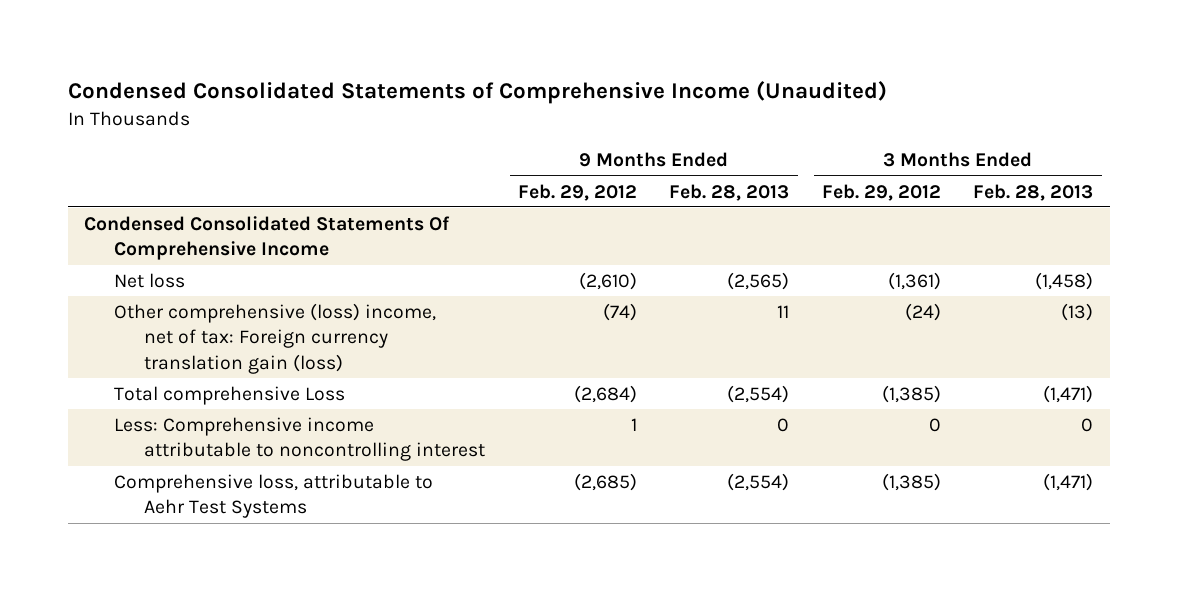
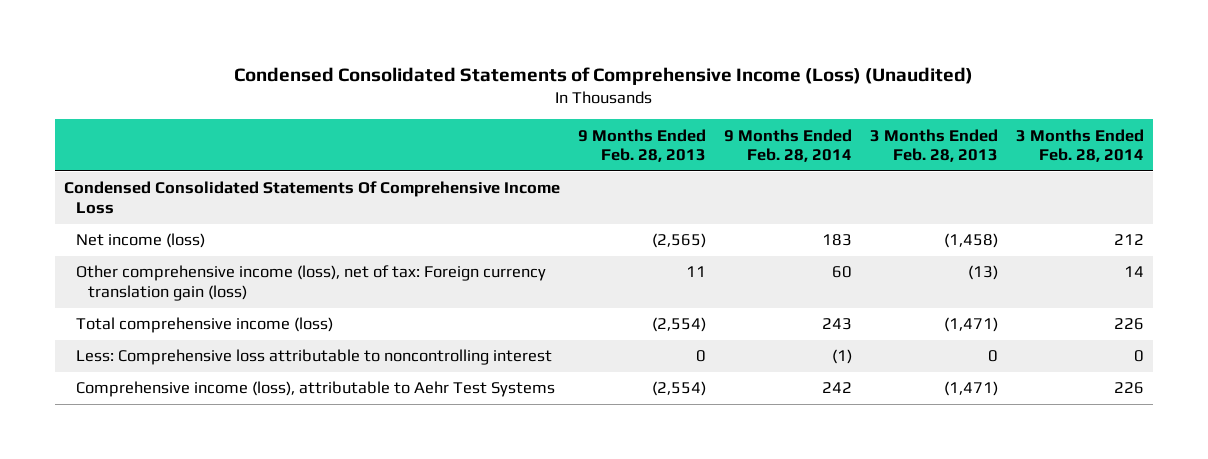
[67,81,887,105] Condensed Consolidated Statements of Comprehensive Income (Unaudited) -> [234,66,974,85] Condensed Consolidated Statements of Comprehensive Income (Loss) (Unaudited)
[517,183,637,201] Feb. 29, 2012 -> none
[821,183,941,201] Feb. 29, 2012 -> none
none -> [724,128,853,163] 9 Months Ended Feb. 28, 2014
none -> [1015,128,1144,163] 3 Months Ended Feb. 28, 2014
[84,215,451,261] Condensed Consolidated Statements Of Comprehensive Income -> [64,181,561,215] Condensed Consolidated Statements Of Comprehensive Income Loss
[114,272,186,288] Net loss -> [76,233,206,249] Net income (loss)
[114,302,437,374] Other comprehensive (loss) income, net of tax: Foreign currency translation gain (loss) -> [76,265,547,302] Other comprehensive income (loss), net of tax: Foreign currency translation gain (loss)
[114,385,346,405] Total comprehensive Loss -> [76,317,334,334] Total comprehensive income (loss)
[114,416,486,462] Less: Comprehensive income attributable to noncontrolling interest -> [76,349,553,366] Less: Comprehensive loss attributable to noncontrolling interest
[114,473,434,519] Comprehensive loss, attributable to Aehr Test Systems -> [76,381,556,398] Comprehensive income (loss), attributable to Aehr Test Systems

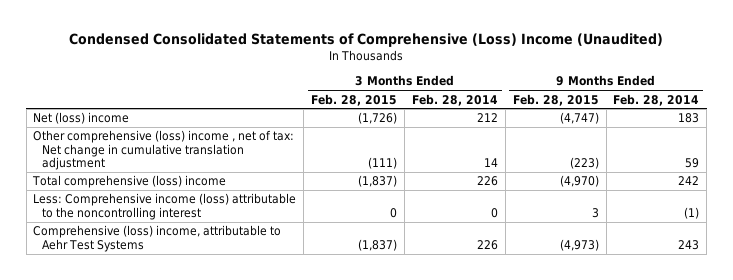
[234,66,974,85] Condensed Consolidated Statements of Comprehensive Income (Loss) (Unaudited) -> [69,33,664,48] Condensed Consolidated Statements of Comprehensive (Loss) Income (Unaudited)
[578,128,707,163] 9 Months Ended Feb. 28, 2013 -> none
[869,128,998,163] 3 Months Ended Feb. 28, 2013 -> none
none -> [311,93,398,106] Feb. 28, 2015
none -> [512,93,599,106] Feb. 28, 2015
[64,181,561,215] Condensed Consolidated Statements Of Comprehensive Income Loss -> none
[76,233,206,249] Net income (loss) -> [33,112,130,125] Net (loss) income
[76,265,547,302] Other comprehensive income (loss), net of tax: Foreign currency translation gain (loss) -> [33,130,295,171] Other comprehensive (loss) income , net of tax: Net change in cumulative translation adjustment
[832,266,853,279] 60 -> [685,158,700,169] 59
[76,317,334,334] Total comprehensive income (loss) -> [32,175,227,189] Total comprehensive (loss) income
[822,318,853,331] 243 -> [678,176,700,186] 242
[76,349,553,366] Less: Comprehensive loss attributable to noncontrolling interest -> [33,193,297,220] Less: Comprehensive income (loss) attributable to the noncontrolling interest
[76,381,556,398] Comprehensive income (loss), attributable to Aehr Test Systems -> [33,225,282,252] Comprehensive (loss) income, attributable to Aehr Test Systems
[822,382,853,394] 242 -> [678,239,700,250] 243

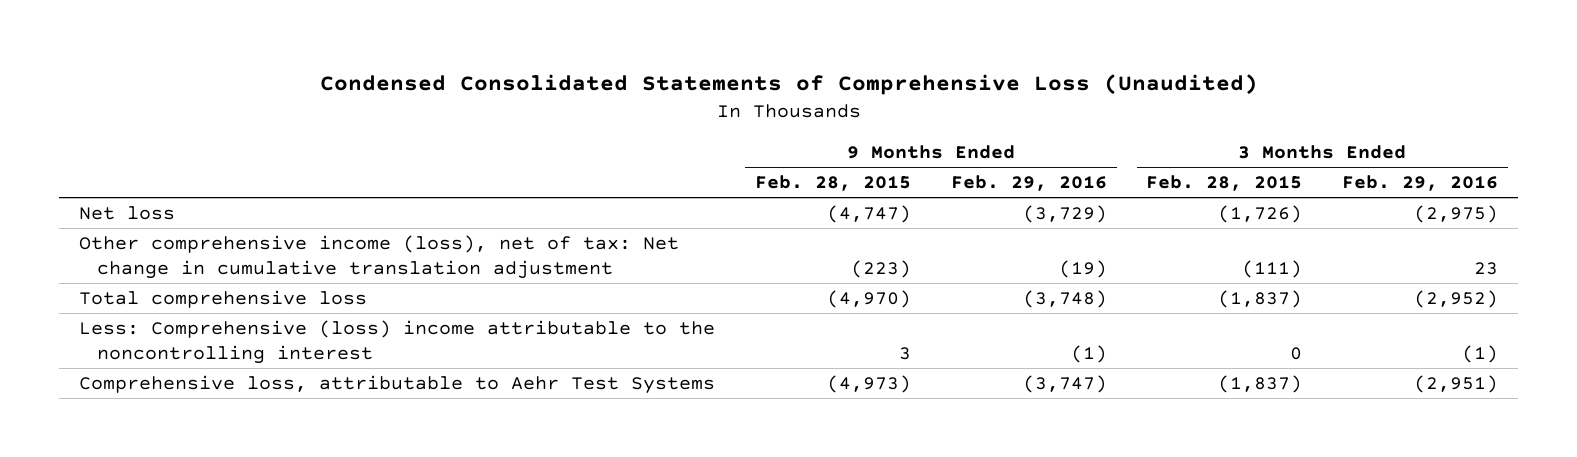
[69,33,664,48] Condensed Consolidated Statements of Comprehensive (Loss) Income (Unaudited) -> [319,74,1258,96] Condensed Consolidated Statements of Comprehensive Loss (Unaudited)
[411,93,498,106] Feb. 28, 2014 -> none
[613,93,700,106] Feb. 28, 2014 -> none
none -> [950,175,1107,192] Feb. 29, 2016
none -> [1342,175,1499,192] Feb. 29, 2016
[33,112,130,125] Net (loss) income -> [79,205,176,220] Net loss
[33,130,295,171] Other comprehensive (loss) income , net of tax: Net change in cumulative translation adjustment -> [79,234,680,279] Other comprehensive income (loss), net of tax: Net change in cumulative translation adjustment
[32,175,227,189] Total comprehensive (loss) income -> [79,289,368,308] Total comprehensive loss
[33,193,297,220] Less: Comprehensive income (loss) attributable to the noncontrolling interest -> [79,319,716,364] Less: Comprehensive (loss) income attributable to the noncontrolling interest
[33,225,282,252] Comprehensive (loss) income, attributable to Aehr Test Systems -> [79,374,716,394] Comprehensive loss, attributable to Aehr Test Systems

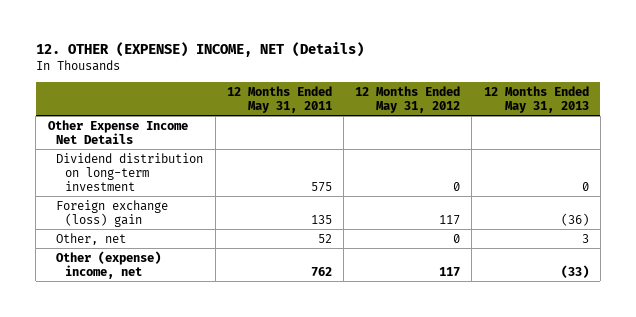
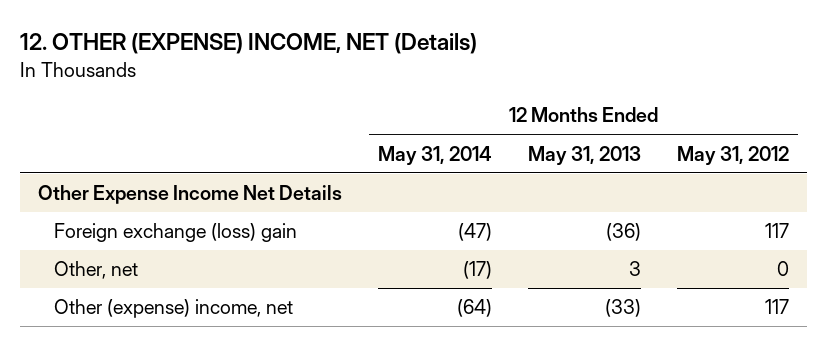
[226,85,332,113] 12 Months Ended May 31, 2011 -> none
none -> [378,145,493,165] May 31, 2014
[56,152,204,191] Dividend distribution on long-term investment -> none

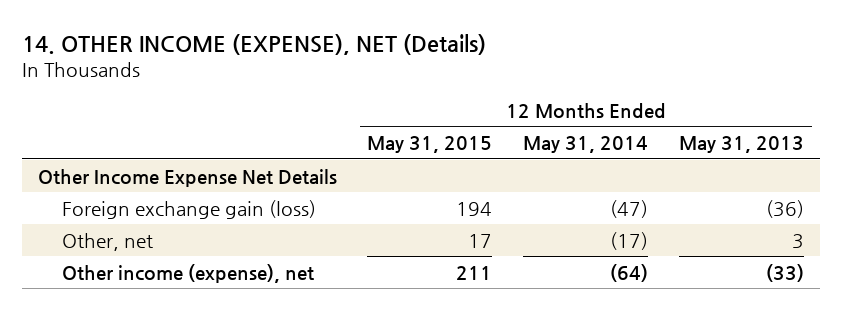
[20,33,478,55] 12. OTHER (EXPENSE) INCOME, NET (Details) -> [22,33,487,55] 14. OTHER INCOME (EXPENSE), NET (Details)
[677,145,790,165] May 31, 2012 -> none
none -> [367,136,493,154] May 31, 2015
[38,185,343,205] Other Expense Income Net Details -> [37,168,337,187] Other Income Expense Net Details
[54,223,298,243] Foreign exchange (loss) gain -> [62,199,317,219] Foreign exchange gain (loss)
[54,299,294,319] Other (expense) income, net -> [62,263,315,283] Other income (expense), net

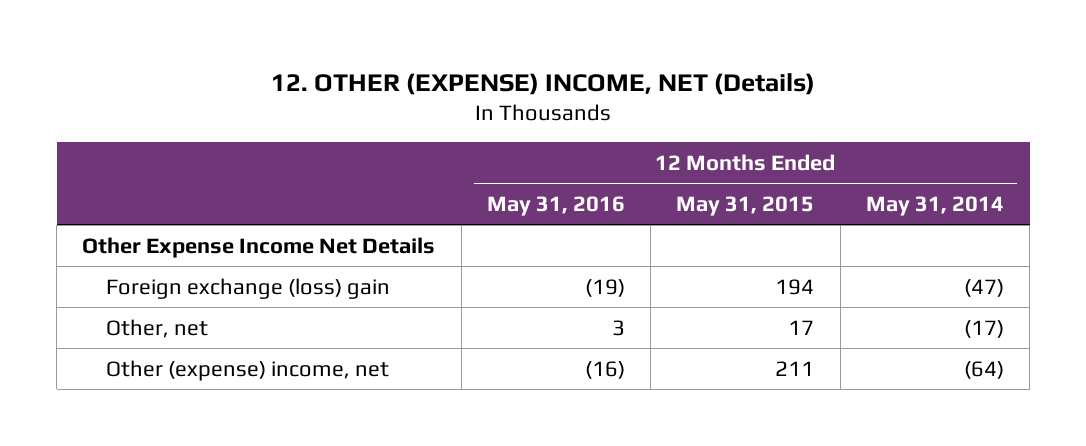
[22,33,487,55] 14. OTHER INCOME (EXPENSE), NET (Details) -> [271,72,816,95] 12. OTHER (EXPENSE) INCOME, NET (Details)
[679,136,805,154] May 31, 2013 -> none
none -> [486,196,625,217] May 31, 2016
[37,168,337,187] Other Income Expense Net Details -> [82,236,436,258] Other Expense Income Net Details
[62,199,317,219] Foreign exchange gain (loss) -> [106,277,391,299] Foreign exchange (loss) gain
[62,263,315,283] Other income (expense), net -> [106,359,390,381] Other (expense) income, net

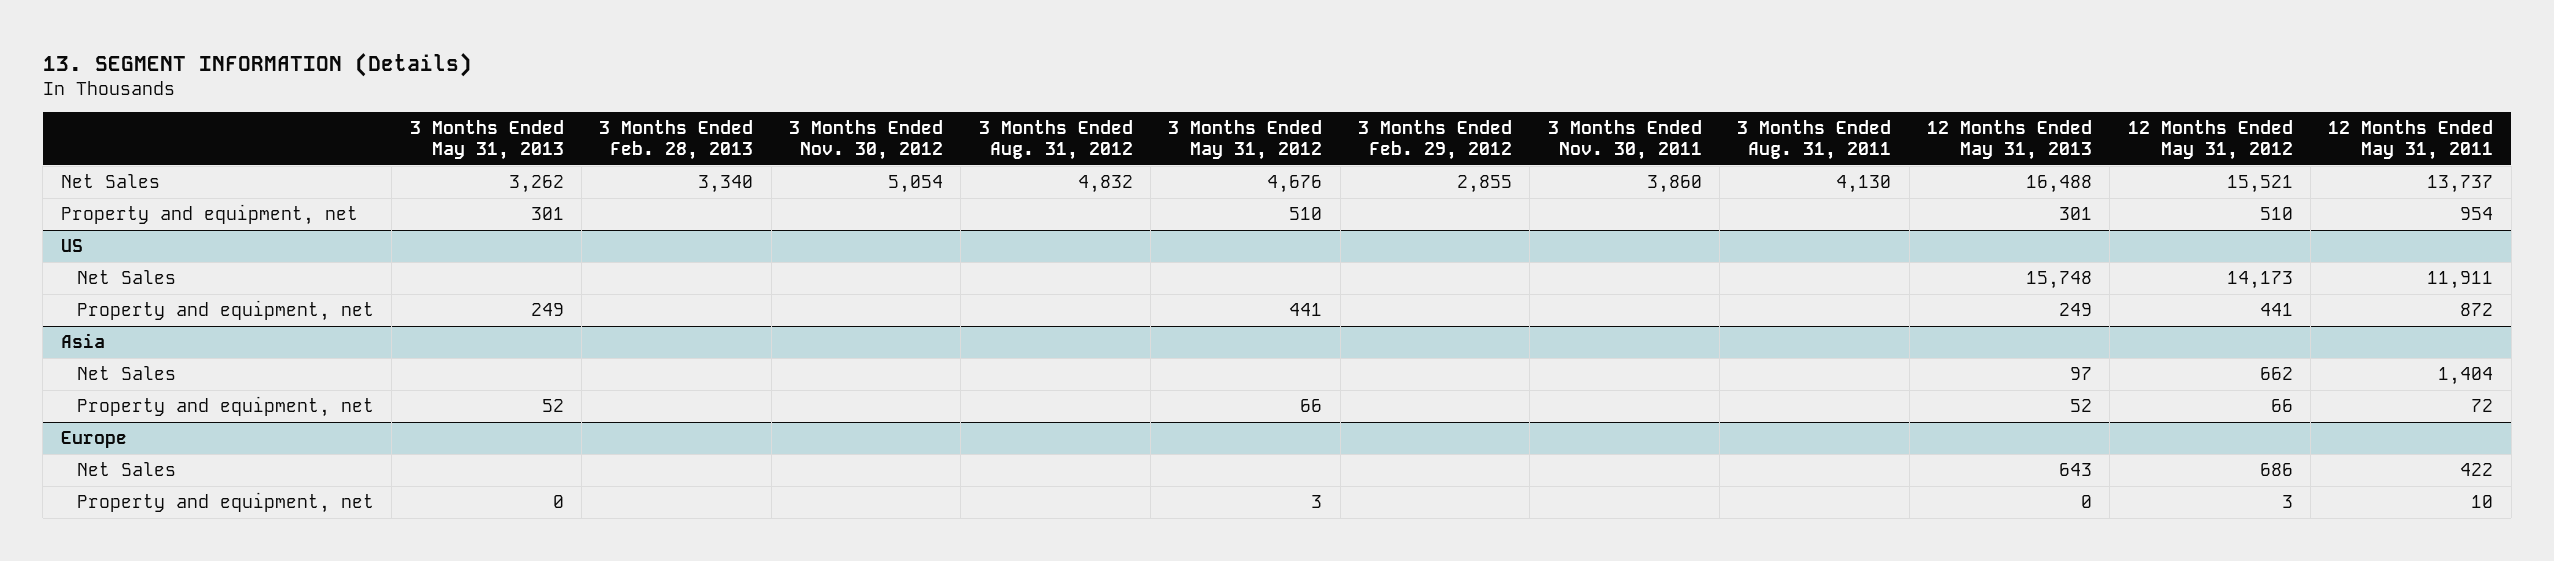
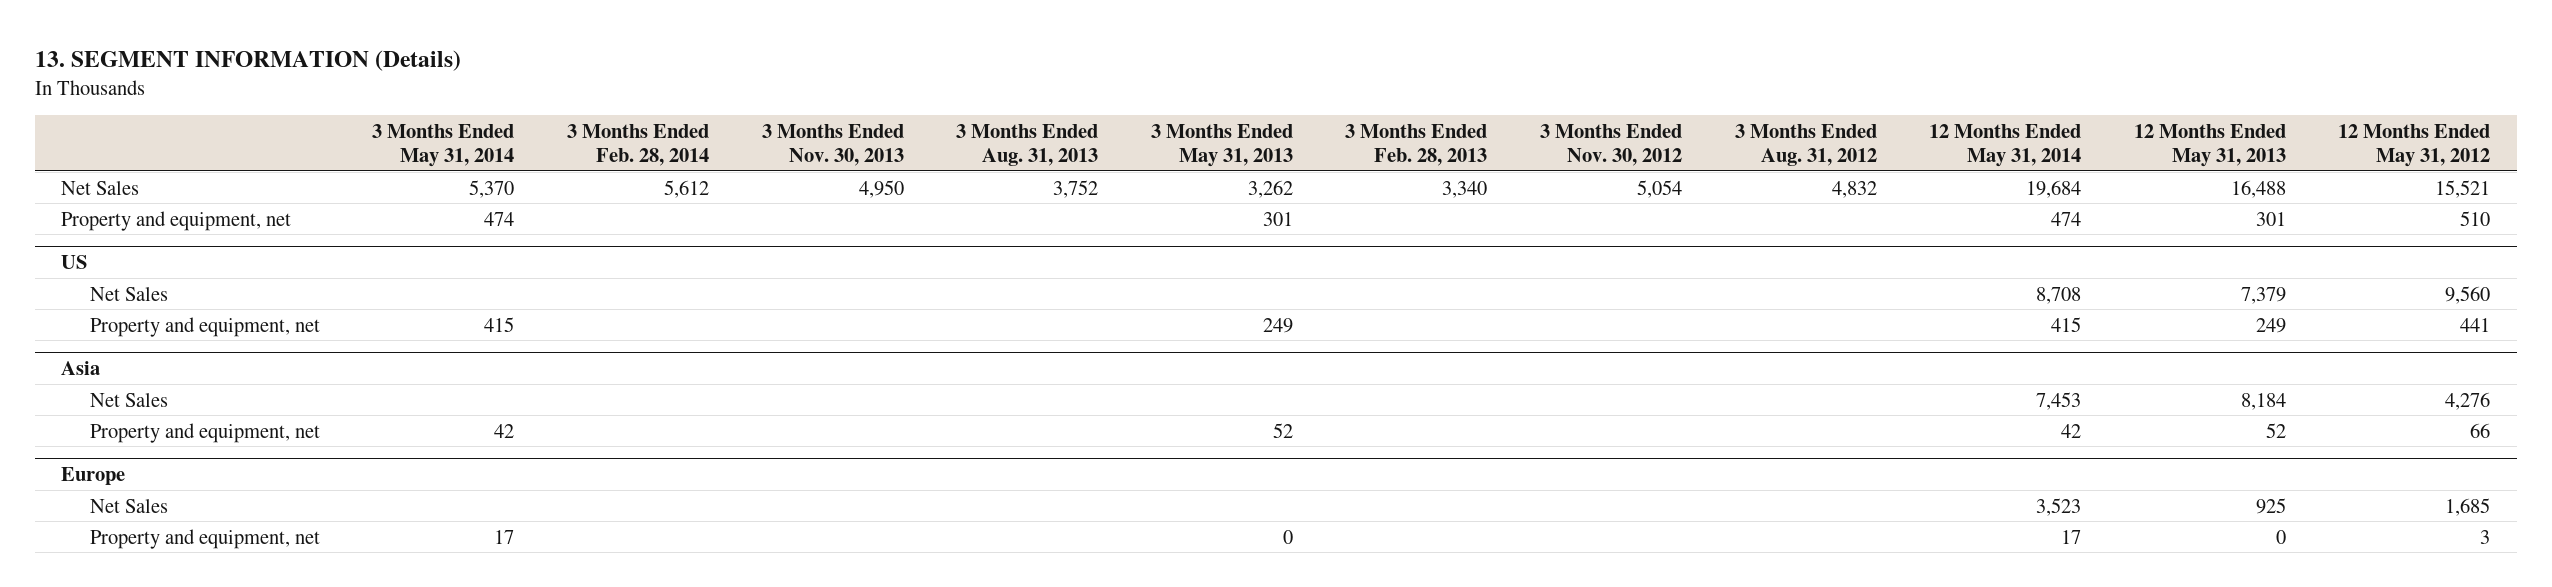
[1168,120,1323,160] 3 Months Ended May 31, 2012 -> none
[1358,120,1513,160] 3 Months Ended Feb. 29, 2012 -> none
[1547,120,1702,160] 3 Months Ended Nov. 30, 2011 -> none
[1737,120,1892,160] 3 Months Ended Aug. 31, 2011 -> none
[2328,120,2494,160] 12 Months Ended May 31, 2011 -> none
none -> [372,123,515,168] 3 Months Ended May 31, 2014
none -> [567,123,710,167] 3 Months Ended Feb. 28, 2014
none -> [761,123,904,167] 3 Months Ended Nov. 30, 2013
none -> [956,123,1099,167] 3 Months Ended Aug. 31, 2013
none -> [1929,123,2082,168] 12 Months Ended May 31, 2014
[2026,271,2093,290] 15,748 -> [2240,286,2286,304] 7,379
[2226,271,2293,290] 14,173 -> [2445,285,2491,304] 9,560
[2070,367,2093,381] 97 -> [2240,392,2286,410] 8,184
[2259,367,2293,381] 662 -> [2445,391,2491,410] 4,276
[2059,463,2093,477] 643 -> [2255,497,2286,514] 925
[2259,463,2293,477] 686 -> [2445,497,2491,516] 1,685

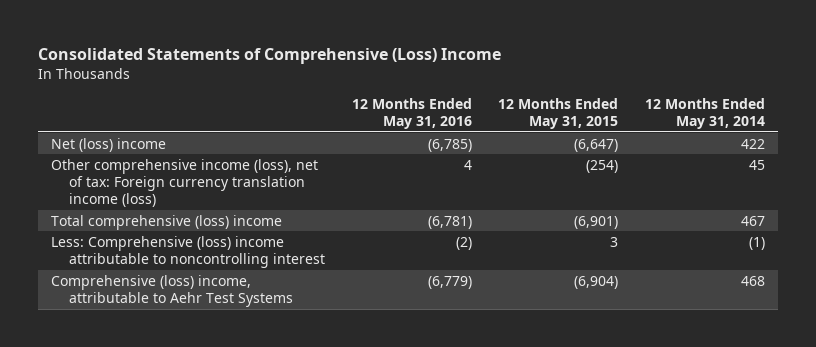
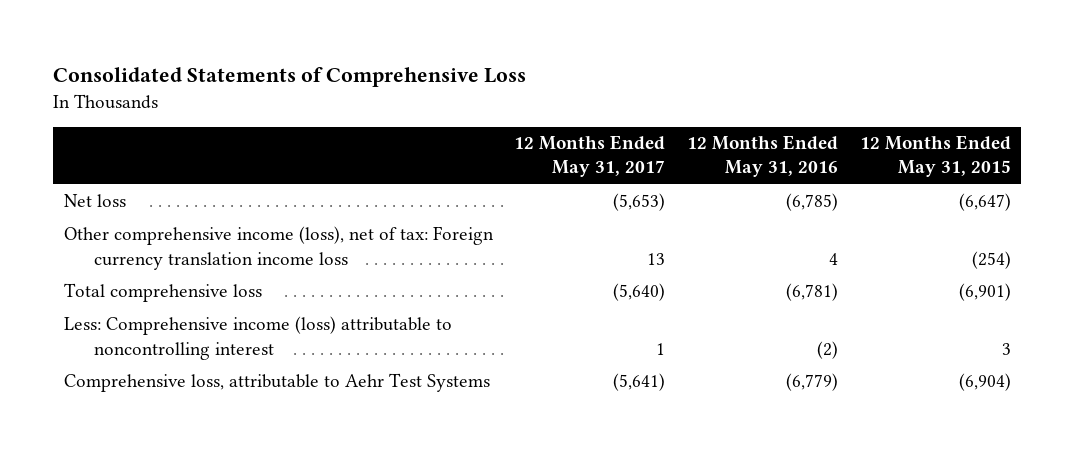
[38,48,502,65] Consolidated Statements of Comprehensive (Loss) Income -> [52,67,526,88] Consolidated Statements of Comprehensive Loss
[644,97,765,130] 12 Months Ended May 31, 2014 -> none
none -> [514,135,666,178] 12 Months Ended May 31, 2017
[51,137,167,152] Net (loss) income -> [63,194,126,208] Net loss
[51,158,319,208] Other comprehensive income (loss), net of tax: Foreign currency translation income (loss) -> [63,226,494,270] Other comprehensive income (loss), net of tax: Foreign currency translation income loss
[51,214,283,230] Total comprehensive (loss) income -> [63,283,262,303] Total comprehensive loss
[51,235,326,269] Less: Comprehensive (loss) income attributable to noncontrolling interest -> [63,316,452,360] Less: Comprehensive income (loss) attributable to noncontrolling interest
[51,274,294,308] Comprehensive (loss) income, attributable to Aehr Test Systems -> [63,373,490,393] Comprehensive loss, attributable to Aehr Test Systems

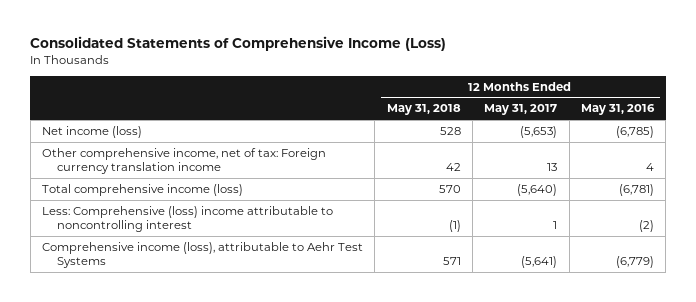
[52,67,526,88] Consolidated Statements of Comprehensive Loss -> [30,36,447,52] Consolidated Statements of Comprehensive Income (Loss)
[859,135,1011,178] 12 Months Ended May 31, 2015 -> none
none -> [386,104,461,116] May 31, 2018
[63,194,126,208] Net loss -> [42,125,143,138] Net income (loss)
[63,226,494,270] Other comprehensive income (loss), net of tax: Foreign currency translation income loss -> [42,147,327,175] Other comprehensive income, net of tax: Foreign currency translation income
[63,283,262,303] Total comprehensive loss -> [42,183,244,196] Total comprehensive income (loss)
[63,316,452,360] Less: Comprehensive income (loss) attributable to noncontrolling interest -> [42,205,334,233] Less: Comprehensive (loss) income attributable to noncontrolling interest
[63,373,490,393] Comprehensive loss, attributable to Aehr Test Systems -> [42,241,364,269] Comprehensive income (loss), attributable to Aehr Test Systems

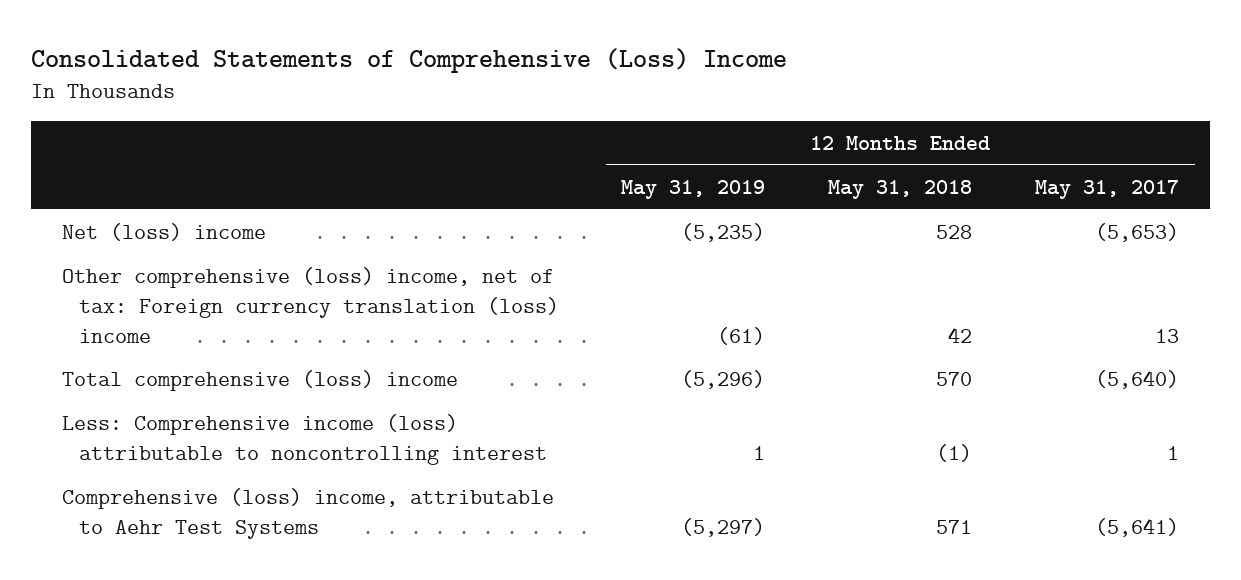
[30,36,447,52] Consolidated Statements of Comprehensive Income (Loss) -> [30,47,787,73] Consolidated Statements of Comprehensive (Loss) Income
[581,104,656,116] May 31, 2016 -> none
none -> [621,179,766,199] May 31, 2019
[42,125,143,138] Net income (loss) -> [62,222,267,241] Net (loss) income
[42,147,327,175] Other comprehensive income, net of tax: Foreign currency translation income -> [62,266,559,343] Other comprehensive (loss) income, net of tax: Foreign currency translation (loss) income
[42,183,244,196] Total comprehensive income (loss) -> [62,369,459,391] Total comprehensive (loss) income
[42,205,334,233] Less: Comprehensive (loss) income attributable to noncontrolling interest -> [62,413,547,465] Less: Comprehensive income (loss) attributable to noncontrolling interest
[42,241,364,269] Comprehensive income (loss), attributable to Aehr Test Systems -> [62,487,555,539] Comprehensive (loss) income, attributable to Aehr Test Systems

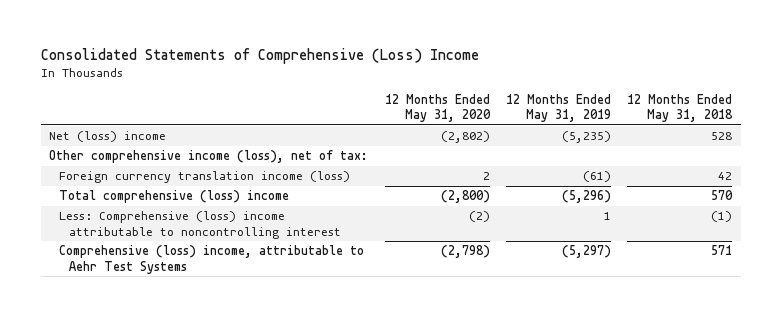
[1035,179,1180,199] May 31, 2017 -> none
none -> [384,93,491,123] 12 Months Ended May 31, 2020
none -> [49,150,369,164] Other comprehensive income (loss), net of tax:
[62,266,559,343] Other comprehensive (loss) income, net of tax: Foreign currency translation (loss) income -> [58,171,350,184] Foreign currency translation income (loss)
[62,413,547,465] Less: Comprehensive income (loss) attributable to noncontrolling interest -> [58,211,341,239] Less: Comprehensive (loss) income attributable to noncontrolling interest

